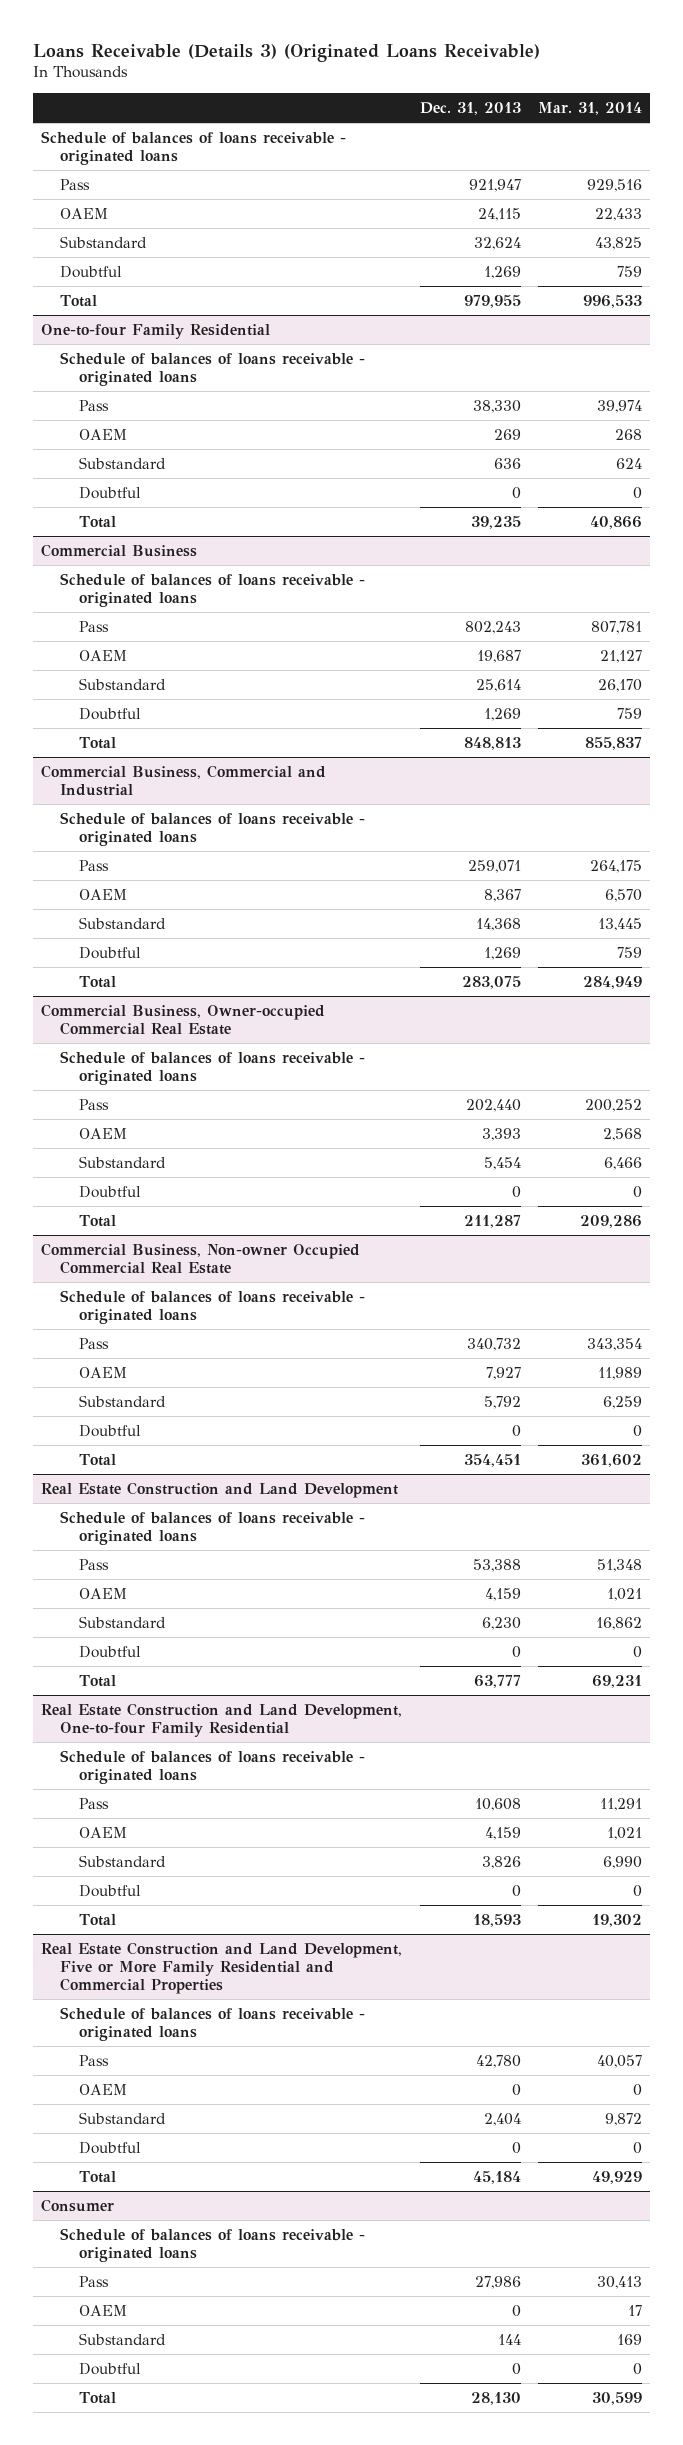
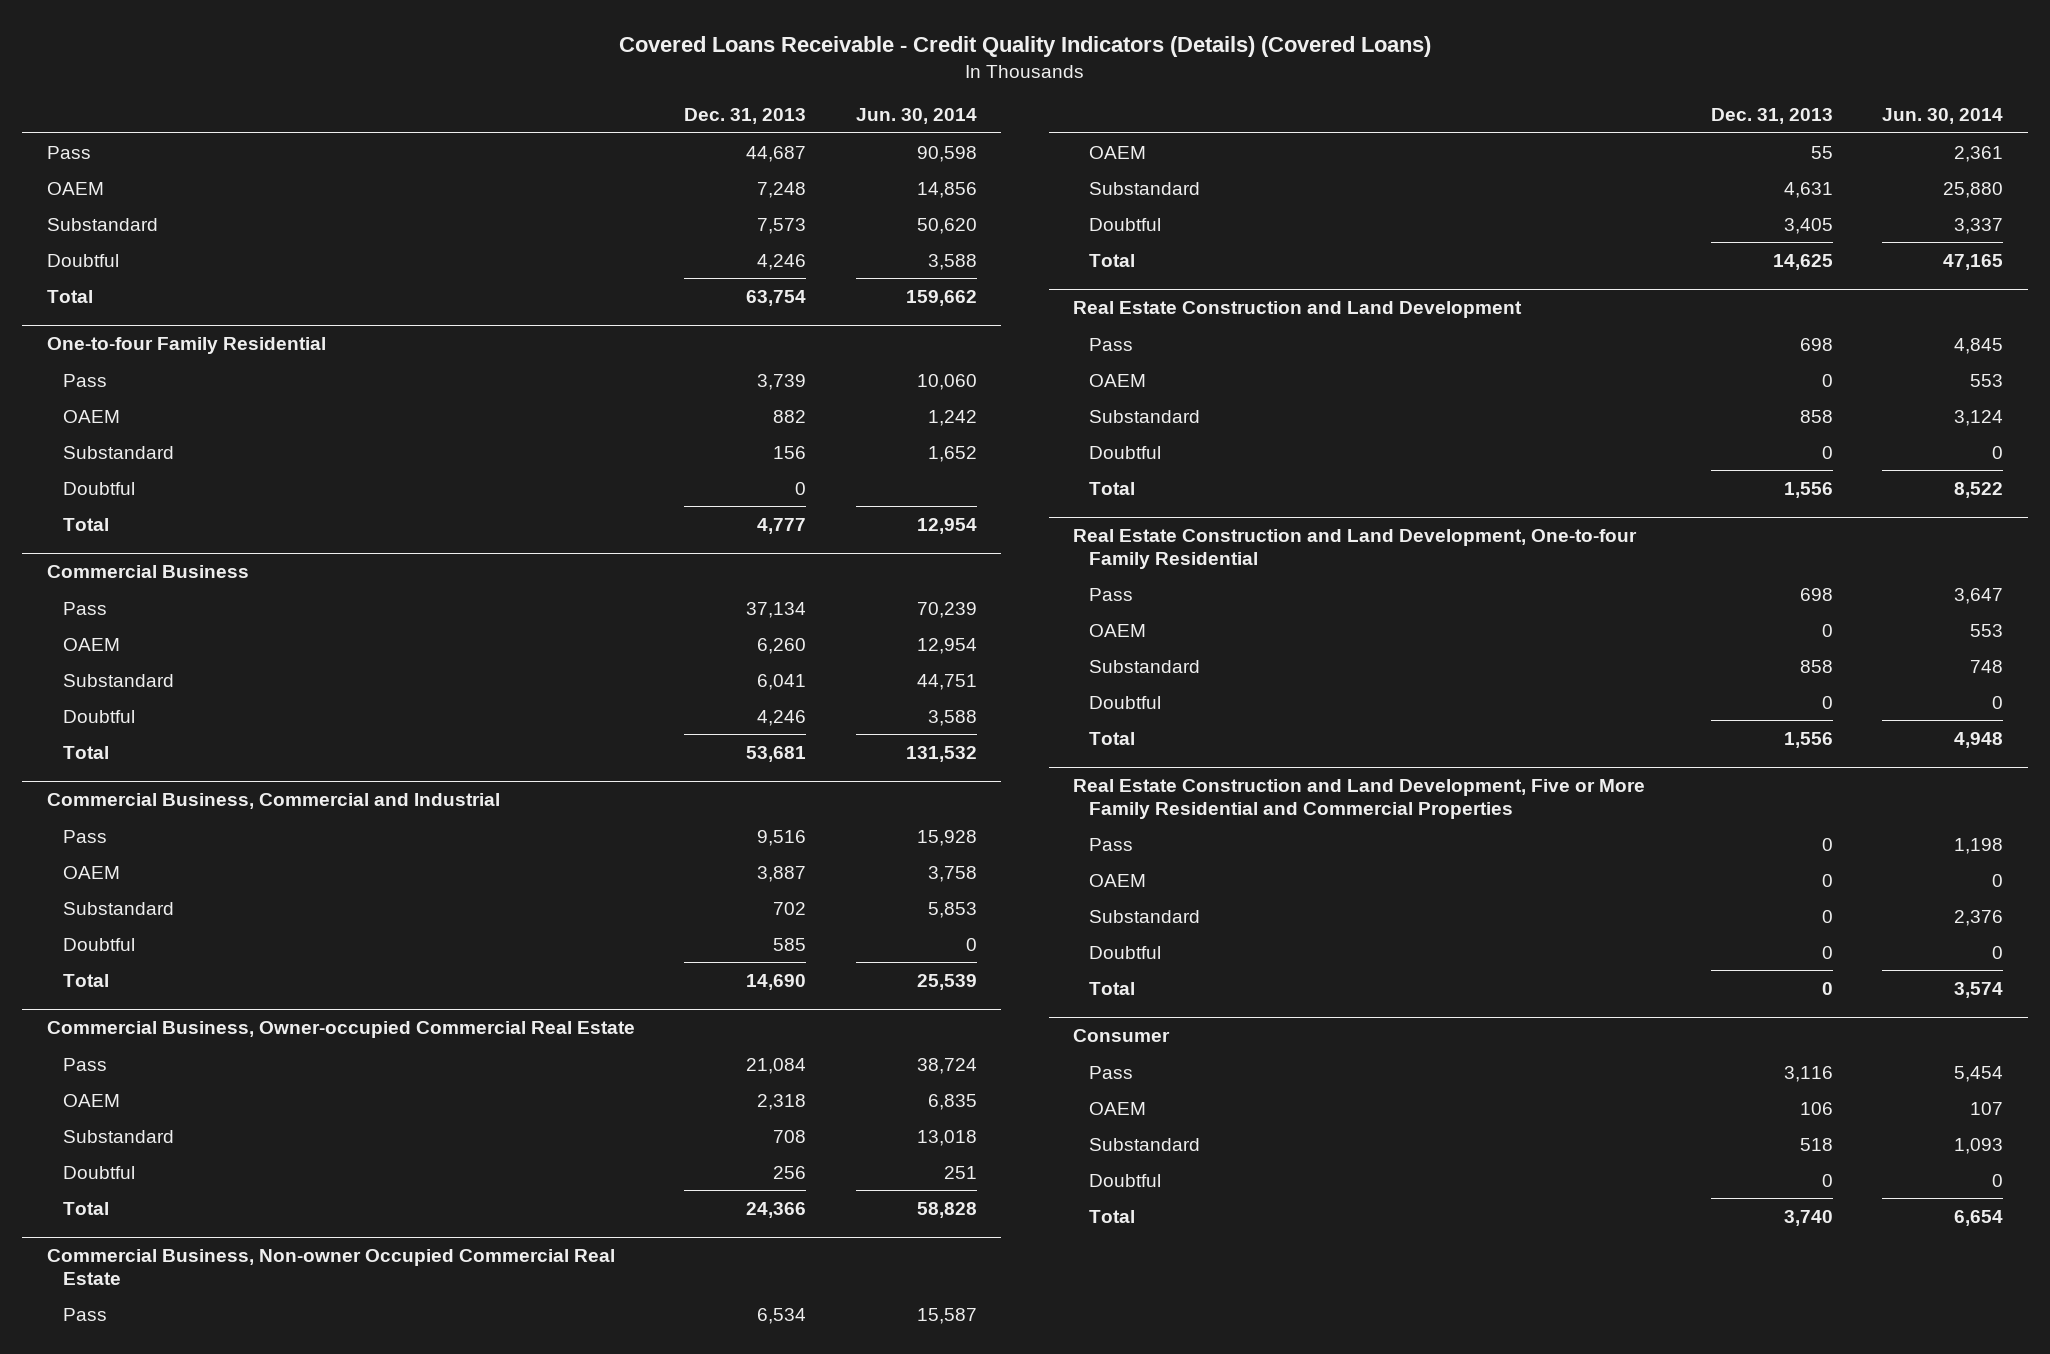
[32,43,540,62] Loans Receivable (Details 3) (Originated Loans Receivable) -> [619,35,1432,57] Covered Loans Receivable - Credit Quality Indicators (Details) (Covered Loans)
[537,101,642,115] Mar. 31, 2014 -> none
none -> [855,108,977,125] Jun. 30, 2014
[41,130,347,165] Schedule of balances of loans receivable - originated loans -> none
[468,178,521,192] 921,947 -> [746,145,807,162] 44,687
[477,207,521,221] 24,115 -> [757,181,807,198] 7,248
[473,236,521,250] 32,624 -> [757,217,807,234] 7,573
[483,265,521,279] 1,269 -> [757,253,807,270] 4,246
[463,294,521,308] 979,955 -> [746,289,807,306] 63,754
[60,351,366,386] Schedule of balances of loans receivable - originated loans -> none
[472,399,521,413] 38,330 -> [757,373,807,390] 3,739
[493,428,521,440] 269 -> [773,409,807,423] 882
[493,457,521,469] 636 -> [773,445,807,459] 156
[470,515,521,529] 39,235 -> [757,517,807,534] 4,777
[60,572,366,607] Schedule of balances of loans receivable - originated loans -> none
[464,620,521,634] 802,243 -> [746,601,807,618] 37,134
[476,649,521,663] 19,687 -> [757,637,807,654] 6,260
[475,678,521,692] 25,614 -> [757,673,807,690] 6,041
[483,707,521,721] 1,269 -> [757,709,807,726] 4,246
[463,736,521,750] 848,813 -> [746,745,807,762] 53,681
[60,811,366,846] Schedule of balances of loans receivable - originated loans -> none
[467,859,521,873] 259,071 -> [757,829,807,846] 9,516
[483,888,521,902] 8,367 -> [757,865,807,882] 3,887
[475,917,521,931] 14,368 -> [773,901,807,915] 702
[483,946,521,960] 1,269 -> [773,937,807,951] 585
[461,975,521,989] 283,075 -> [746,973,807,990] 14,690
[60,1050,366,1085] Schedule of balances of loans receivable - originated loans -> none
[465,1098,521,1112] 202,440 -> [746,1057,807,1074] 21,084
[481,1127,521,1141] 3,393 -> [757,1093,807,1110] 2,318
[483,1156,521,1170] 5,454 -> [773,1129,807,1143] 708
[511,1185,521,1198] 0 -> [773,1165,807,1179] 256
[463,1214,521,1228] 211,287 -> [746,1201,807,1218] 24,366
[60,1289,366,1324] Schedule of balances of loans receivable - originated loans -> none
[466,1337,521,1351] 340,732 -> [757,1307,807,1324] 6,534
[485,1366,521,1380] 7,927 -> [1810,145,1833,159] 55
[483,1395,521,1409] 5,792 -> [1783,181,1833,198] 4,631
[511,1424,521,1437] 0 -> [1783,217,1833,234] 3,405
[463,1453,521,1467] 354,451 -> [1772,253,1833,270] 14,625
[60,1510,366,1545] Schedule of balances of loans receivable - originated loans -> none
[472,1558,521,1572] 53,388 -> [1799,337,1833,351] 698
[484,1587,521,1601] 4,159 -> [1821,373,1833,387] 0
[481,1616,521,1630] 6,230 -> [1799,409,1833,423] 858
[473,1674,521,1688] 63,777 -> [1783,481,1833,498] 1,556
[60,1749,366,1784] Schedule of balances of loans receivable - originated loans -> none
[474,1797,521,1811] 10,608 -> [1799,587,1833,601] 698
[484,1826,521,1840] 4,159 -> [1821,623,1833,637] 0
[481,1855,521,1869] 3,826 -> [1799,659,1833,673] 858
[472,1913,521,1927] 18,593 -> [1783,731,1833,748] 1,556
[60,2006,366,2041] Schedule of balances of loans receivable - originated loans -> none
[475,2054,521,2068] 42,780 -> [1821,837,1833,851] 0
[483,2112,521,2126] 2,404 -> [1821,909,1833,923] 0
[472,2170,521,2184] 45,184 -> [1821,981,1833,995] 0
[60,2227,366,2262] Schedule of balances of loans receivable - originated loans -> none
[474,2275,521,2289] 27,986 -> [1783,1065,1833,1082] 3,116
[511,2304,521,2317] 0 -> [1799,1101,1833,1115] 106
[497,2333,521,2345] 144 -> [1799,1137,1833,1151] 518
[470,2391,521,2405] 28,130 -> [1783,1209,1833,1226] 3,740

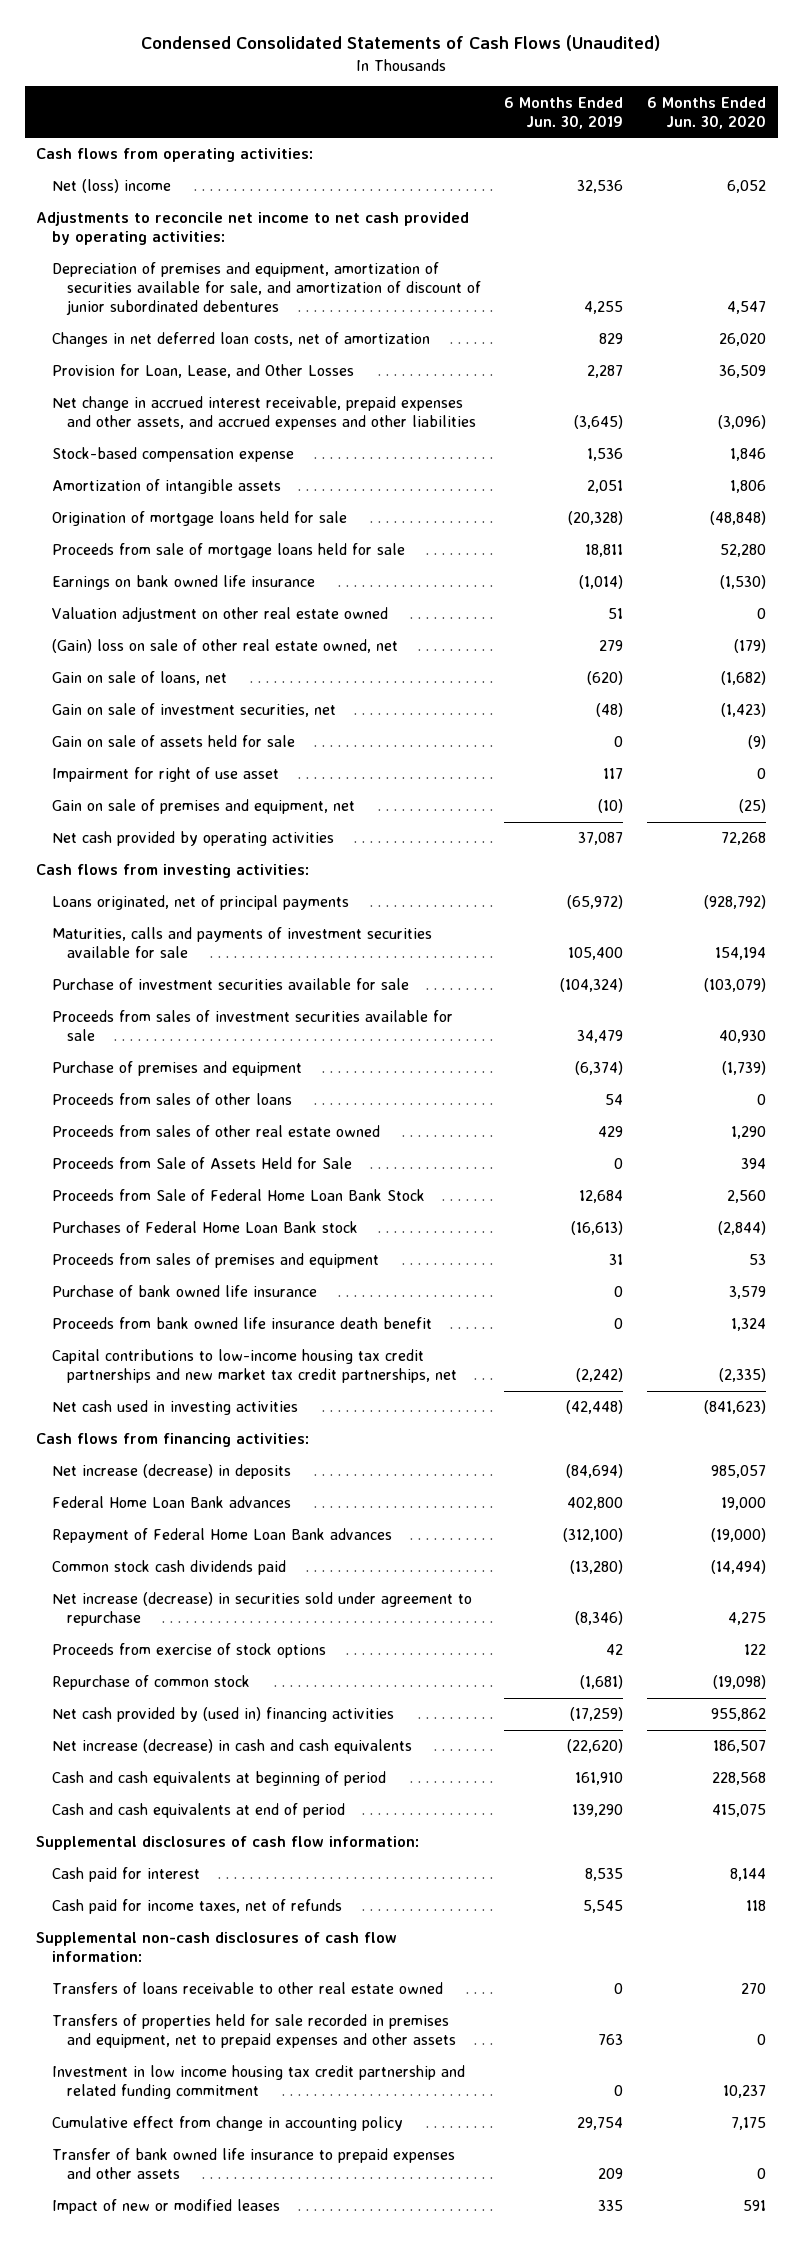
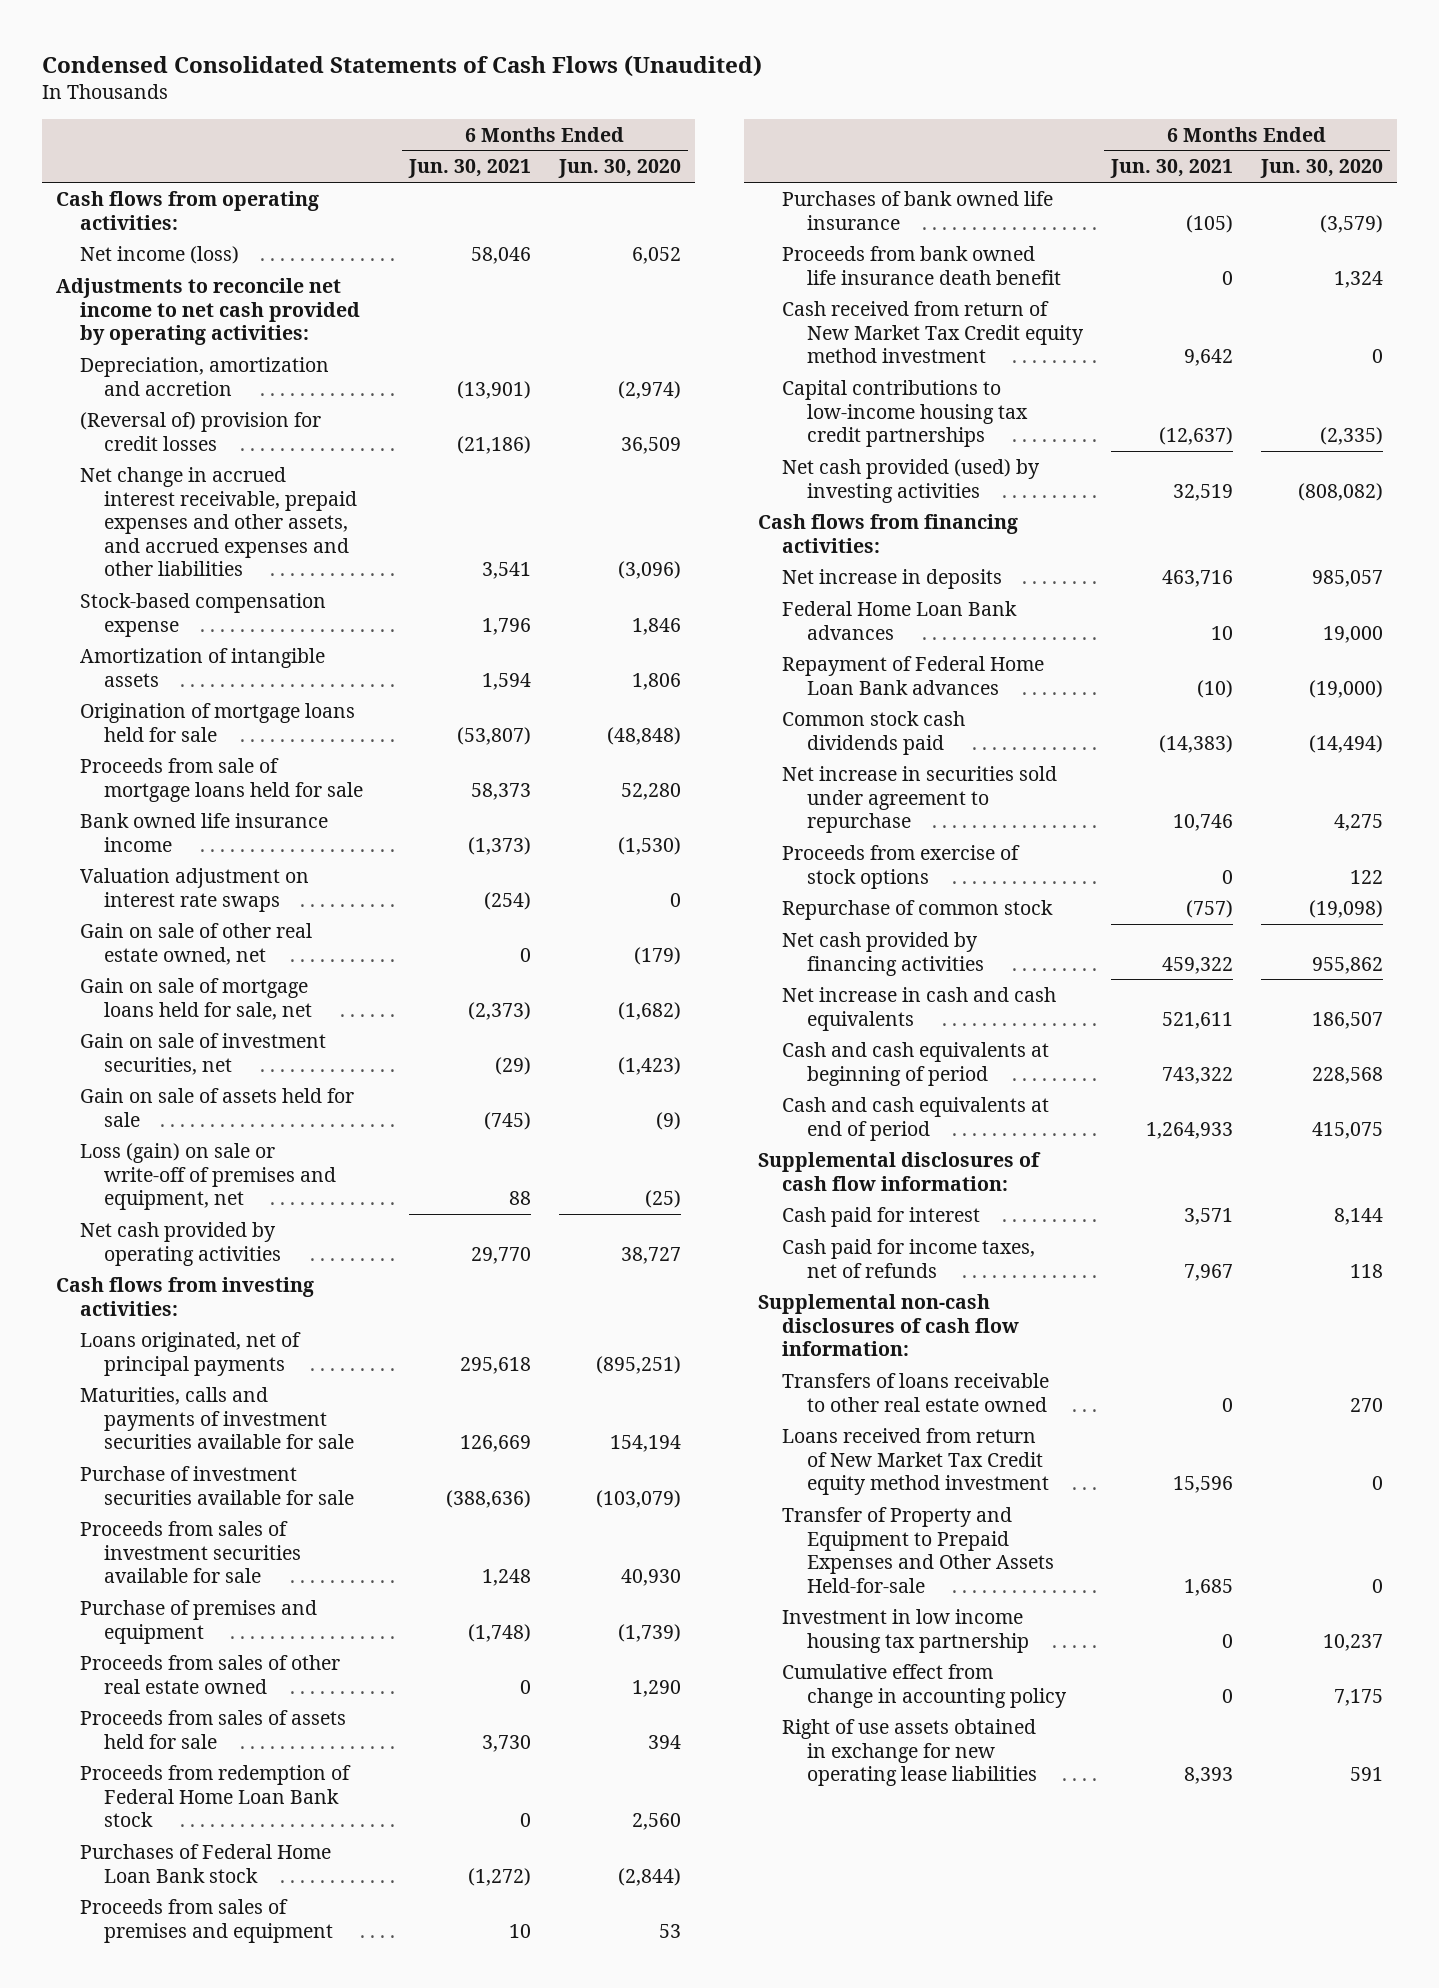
[504,96,624,129] 6 Months Ended Jun. 30, 2019 -> none
none -> [407,159,531,179] Jun. 30, 2021
[51,179,171,194] Net (loss) income -> [80,245,240,264] Net income (loss)
[51,332,430,348] Changes in net deferred loan costs, net of amortization -> none
[51,262,482,316] Depreciation of premises and equipment, amortization of securities available for sale, and amortization of discount of junior subordinated debentures -> [80,356,330,396] Depreciation, amortization and accretion
[726,301,766,315] 4,547 -> [617,380,681,399] (2,974)
[51,364,354,379] Provision for Loan, Lease, and Other Losses -> [80,411,322,451] (Reversal of) provision for credit losses
[51,607,388,623] Valuation adjustment on other real estate owned -> none
[51,575,315,591] Earnings on bank owned life insurance -> [80,812,329,852] Bank owned life insurance income
none -> [80,867,310,912] Valuation adjustment on interest rate swaps
[51,639,398,654] (Gain) loss on sale of other real estate owned, net -> [80,922,313,965] Gain on sale of other real estate owned, net
[51,671,227,686] Gain on sale of loans, net -> [80,977,313,1020] Gain on sale of mortgage loans held for sale, net
[51,767,279,783] Impairment for right of use asset -> none
[51,799,355,815] Gain on sale of premises and equipment, net -> [80,1142,337,1211] Loss (gain) on sale or write-off of premises and equipment, net
[720,832,766,846] 72,268 -> [620,1246,681,1264] 38,727
[703,895,766,910] (928,792) -> [595,1355,681,1374] (895,251)
[51,1093,292,1106] Proceeds from sales of other loans -> none
[51,1157,352,1170] Proceeds from Sale of Assets Held for Sale -> [80,1709,347,1749] Proceeds from sales of assets held for sale
[51,1189,425,1202] Proceeds from Sale of Federal Home Loan Bank Stock -> [80,1764,352,1828] Proceeds from redemption of Federal Home Loan Bank stock
[51,1285,317,1298] Purchase of bank owned life insurance -> [782,190,1054,230] Purchases of bank owned life insurance
[728,1286,766,1300] 3,579 -> [1319,214,1383,233] (3,579)
none -> [782,300,1084,364] Cash received from return of New Market Tax Credit equity method investment
[51,1349,458,1384] Capital contributions to low-income housing tax credit partnerships and new market tax credit partnerships, net -> [782,379,1028,448] Capital contributions to low-income housing tax credit partnerships
[51,1400,298,1416] Net cash used in investing activities -> [782,458,1041,503] Net cash provided (used) by investing activities
[703,1400,766,1415] (841,623) -> [1297,482,1383,501] (808,082)
[51,1464,291,1480] Net increase (decrease) in deposits -> [782,568,1003,589] Net increase in deposits
[51,1592,472,1627] Net increase (decrease) in securities sold under agreement to repurchase -> [782,765,1058,834] Net increase in securities sold under agreement to repurchase
[51,1707,394,1723] Net cash provided by (used in) financing activities -> [782,931,984,976] Net cash provided by financing activities
[51,1739,412,1755] Net increase (decrease) in cash and cash equivalents -> [782,986,1057,1031] Net increase in cash and cash equivalents
none -> [782,1427,1049,1496] Loans received from return of New Market Tax Credit equity method investment
[51,2014,457,2049] Transfers of properties held for sale recorded in premises and equipment, net to prepaid expenses and other assets -> [782,1506,1054,1593] Transfer of Property and Equipment to Prepaid Expenses and Other Assets Held-for-sale
[51,2065,465,2100] Investment in low income housing tax credit partnership and related funding commitment -> [782,1608,1029,1653] Investment in low income housing tax partnership
[51,2148,455,2180] Transfer of bank owned life insurance to prepaid expenses and other assets -> none
[51,2199,280,2215] Impact of new or modified leases -> [782,1718,1037,1787] Right of use assets obtained in exchange for new operating lease liabilities

